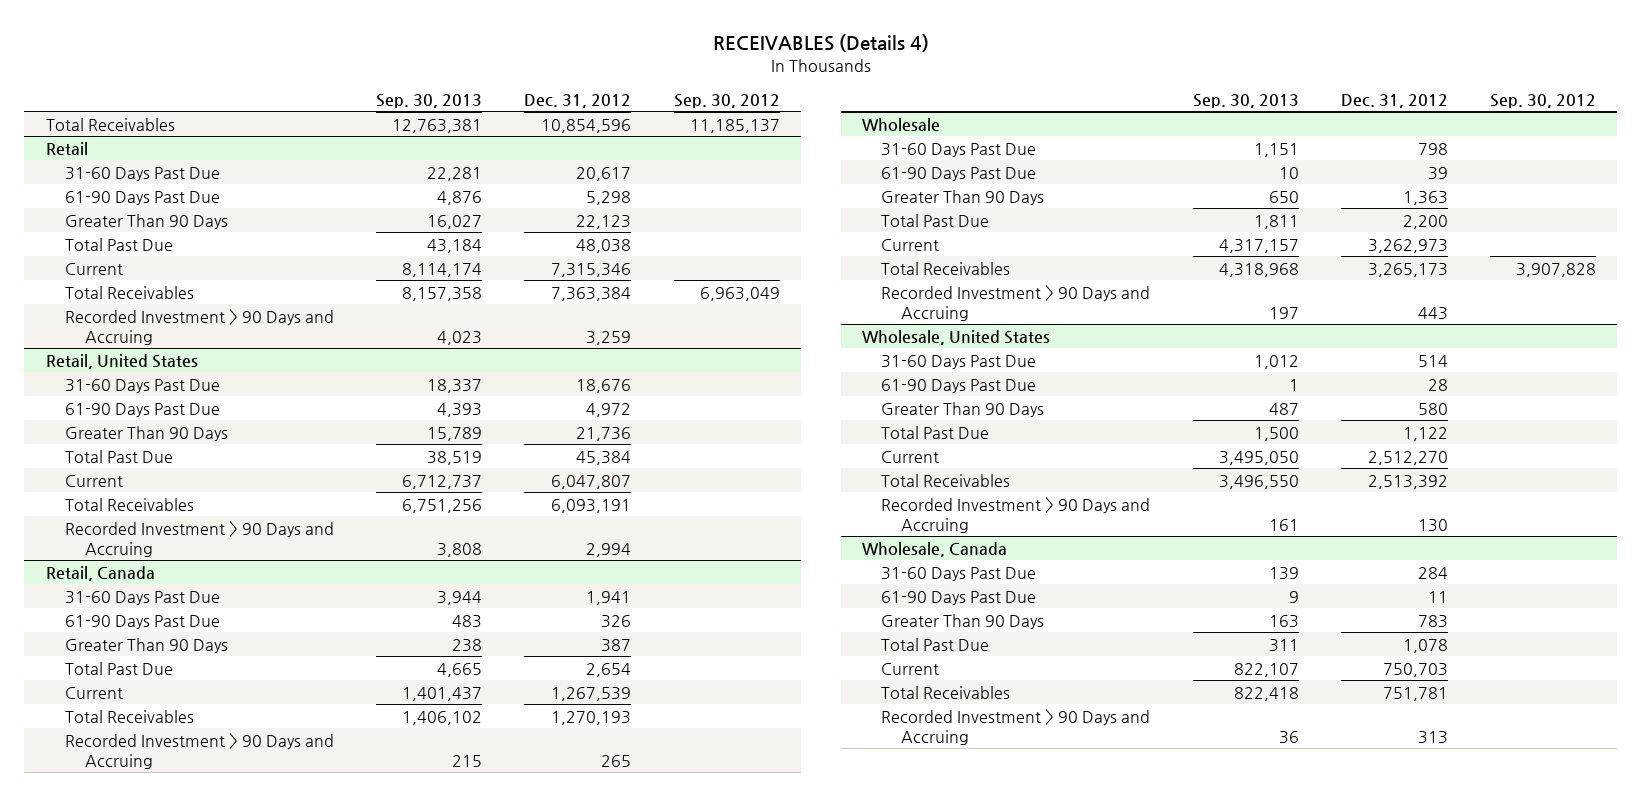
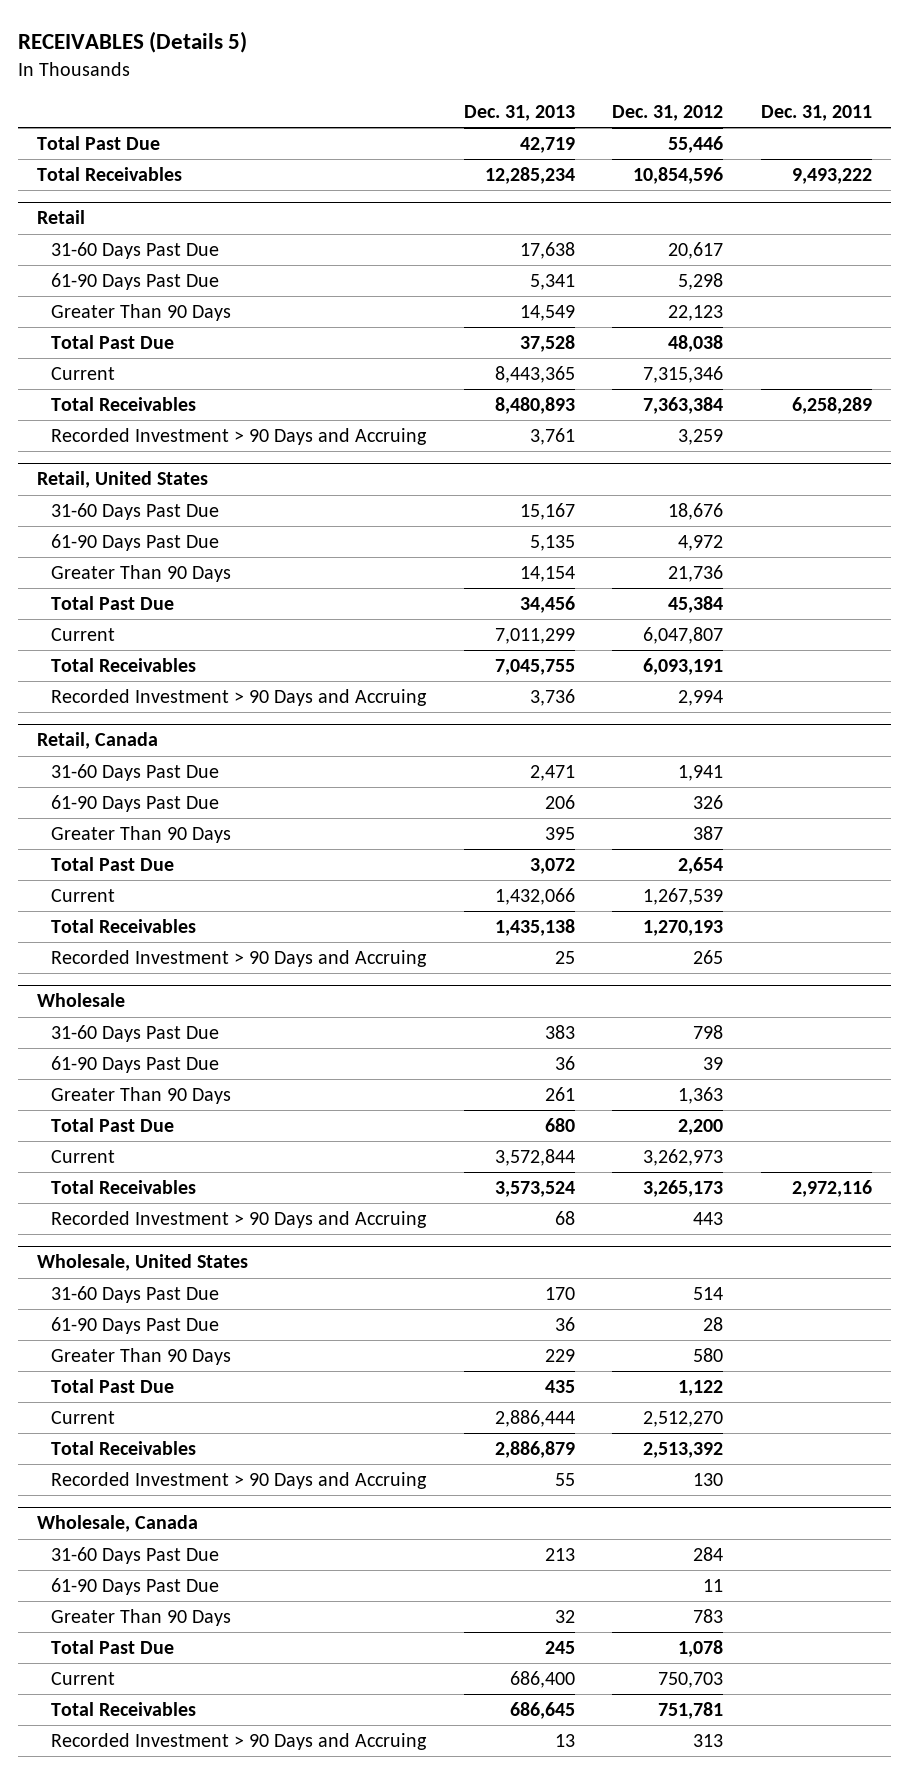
[712,34,929,53] RECEIVABLES (Details 4) -> [17,30,247,53] RECEIVABLES (Details 5)
[376,94,483,109] Sep. 30, 2013 -> none
[673,94,780,109] Sep. 30, 2012 -> none
none -> [463,105,575,122] Dec. 31, 2013
none -> [761,105,873,122] Dec. 31, 2011
none -> [36,136,160,151] Total Past Due

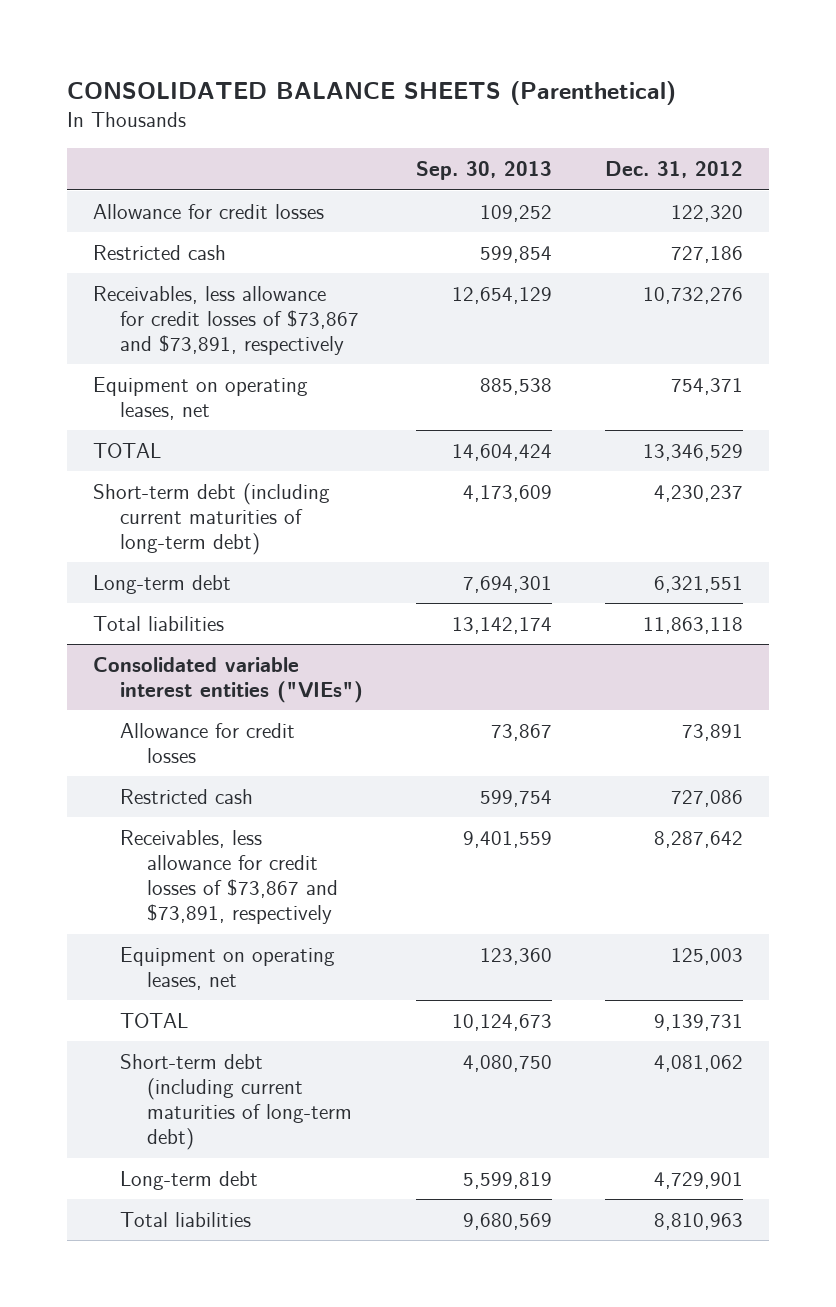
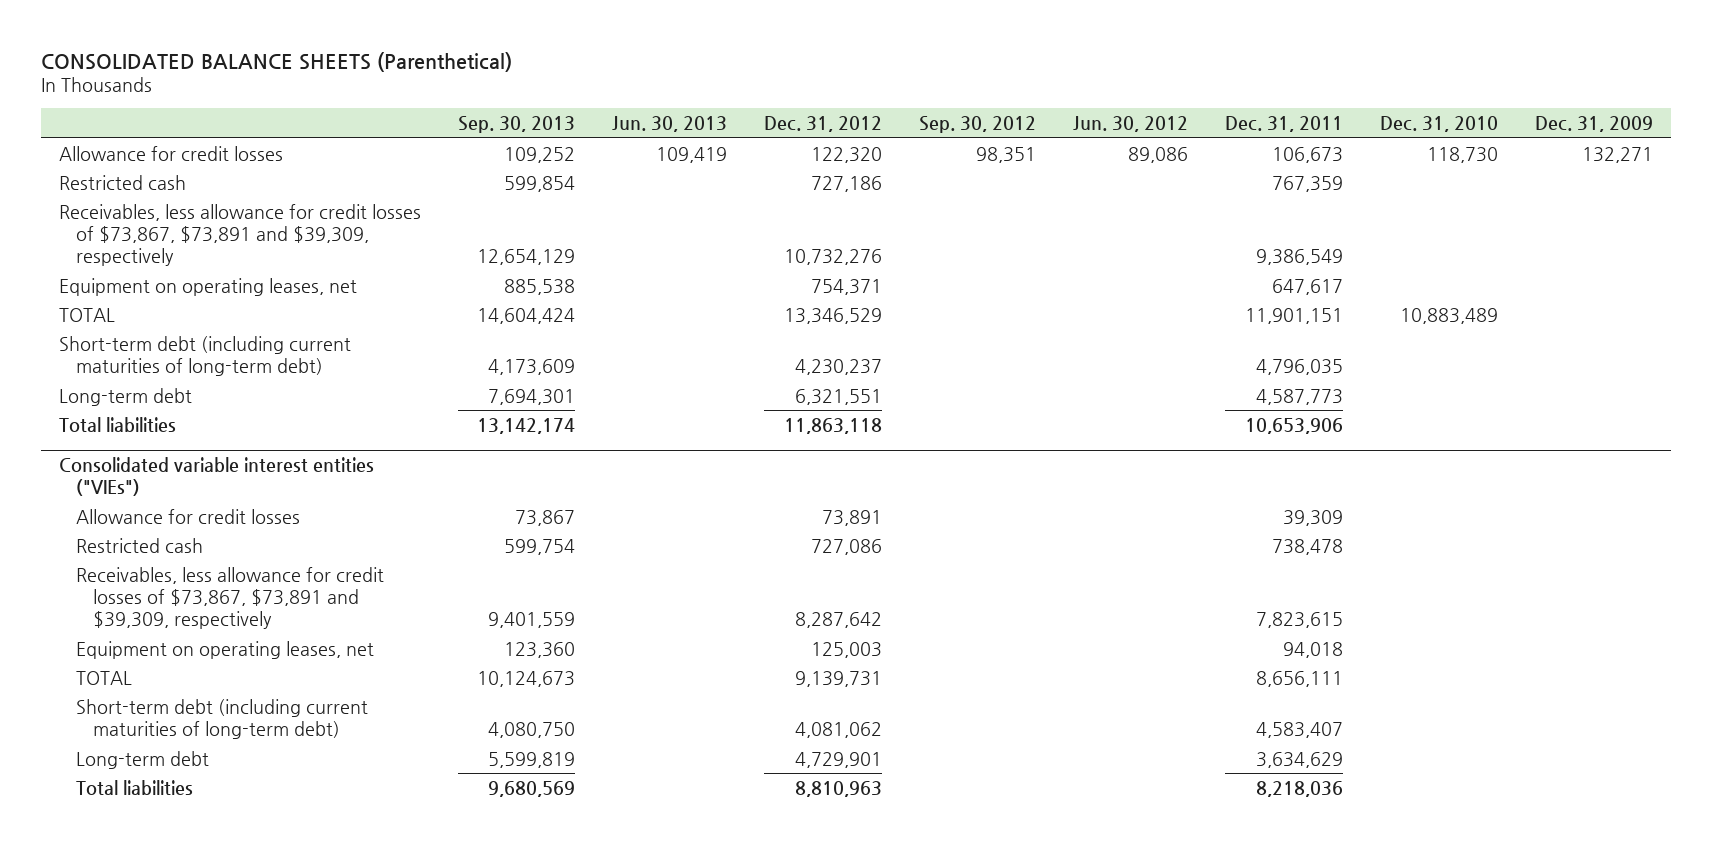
none -> [612,116,728,133] Jun. 30, 2013
none -> [918,116,1036,134] Sep. 30, 2012
none -> [1072,116,1188,133] Jun. 30, 2012
none -> [1224,116,1343,133] Dec. 31, 2011
none -> [1379,116,1498,133] Dec. 31, 2010
none -> [1534,116,1653,133] Dec. 31, 2009
[92,285,360,356] Receivables, less allowance for credit losses of $73,867 and $73,891, respectively -> [59,203,422,267] Receivables, less allowance for credit losses of $73,867, $73,891 and $39,309, respectively
[120,829,339,925] Receivables, less allowance for credit losses of $73,867 and $73,891, respectively -> [76,566,385,630] Receivables, less allowance for credit losses of $73,867, $73,891 and $39,309, respectively

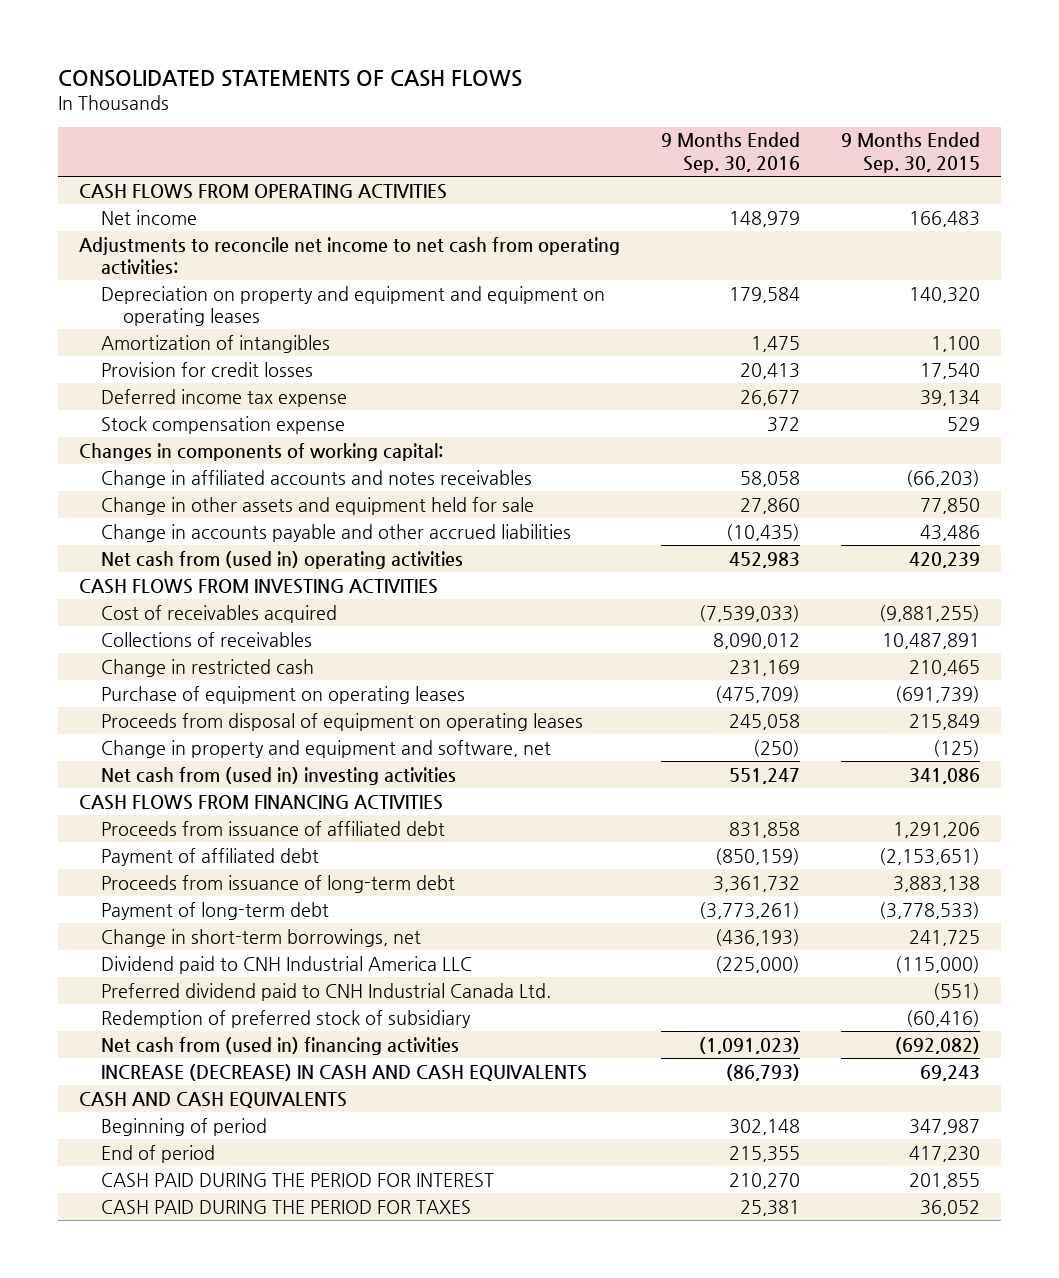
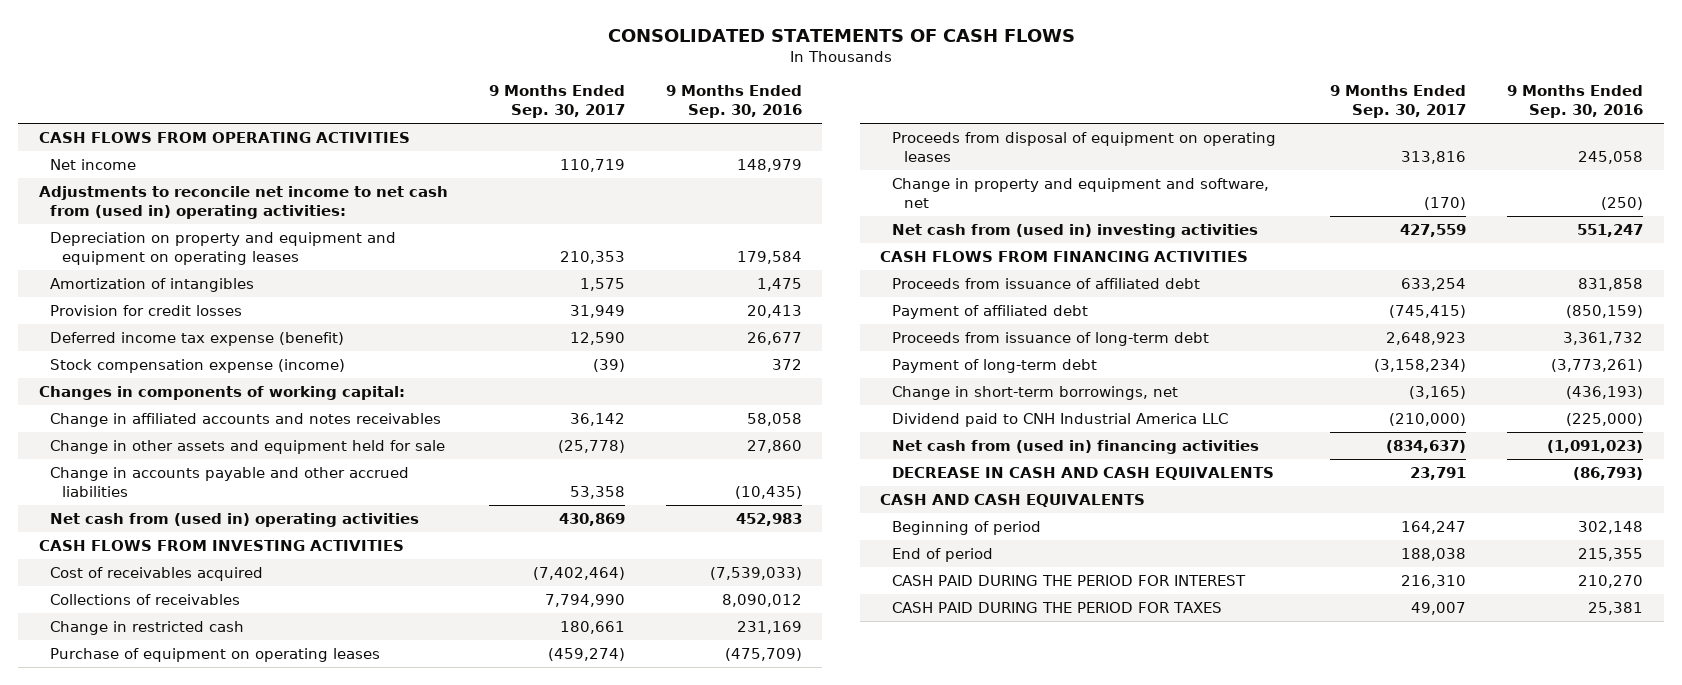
[841,132,981,173] 9 Months Ended Sep. 30, 2015 -> none
none -> [488,84,625,119] 9 Months Ended Sep. 30, 2017
[78,236,620,275] Adjustments to reconcile net income to net cash from operating activities: -> [38,185,448,220] Adjustments to reconcile net income to net cash from (used in) operating activities:
[100,388,347,407] Deferred income tax expense -> [50,331,345,346] Deferred income tax expense (benefit)
[100,415,345,434] Stock compensation expense -> [50,358,346,373] Stock compensation expense (income)
[100,982,551,1001] Preferred dividend paid to CNH Industrial Canada Ltd. -> none
[100,1009,471,1028] Redemption of preferred stock of subsidiary -> none
[100,1063,587,1081] INCREASE (DECREASE) IN CASH AND CASH EQUIVALENTS -> [891,466,1274,480] DECREASE IN CASH AND CASH EQUIVALENTS

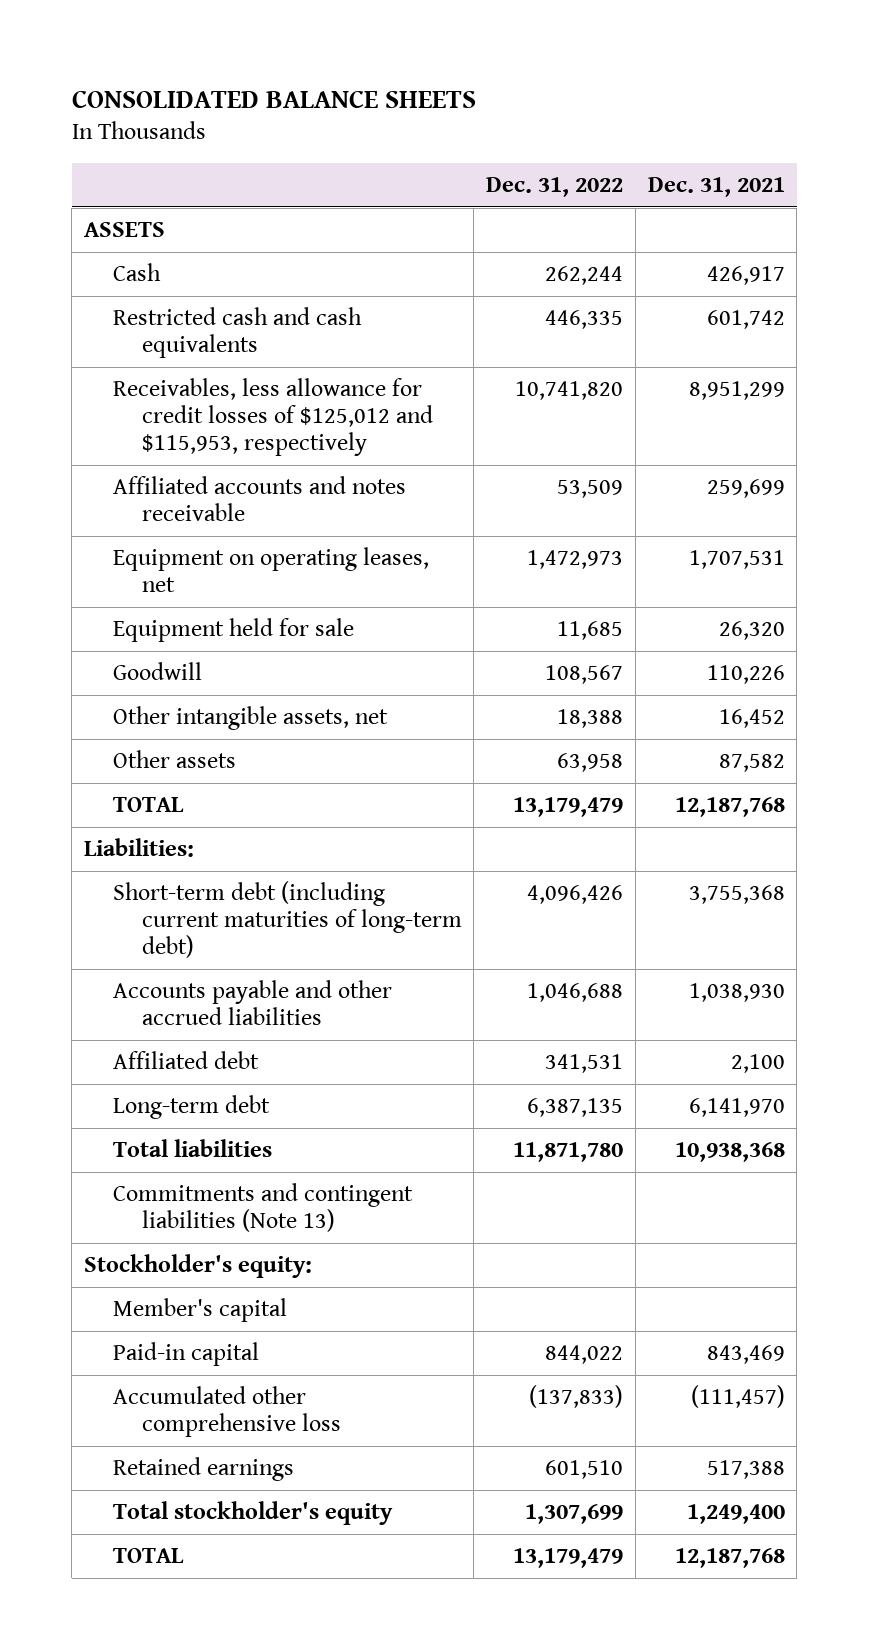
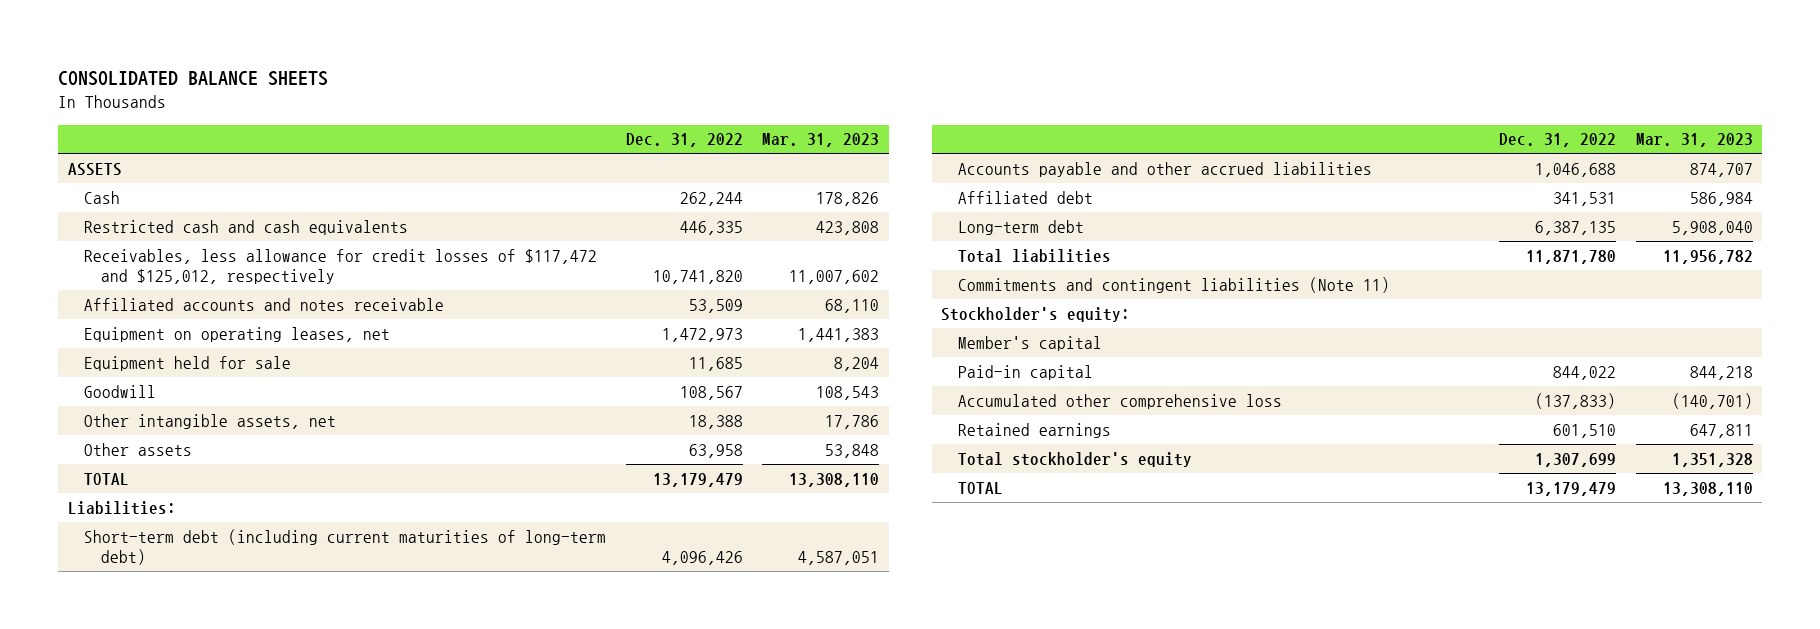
[647,176,785,197] Dec. 31, 2021 -> none
none -> [762,133,880,148] Mar. 31, 2023
[112,378,433,457] Receivables, less allowance for credit losses of $125,012 and $115,953, respectively -> [84,248,598,284] Receivables, less allowance for credit losses of $117,472 and $125,012, respectively
[112,1183,413,1233] Commitments and contingent liabilities (Note 13) -> [957,276,1390,293] Commitments and contingent liabilities (Note 11)

